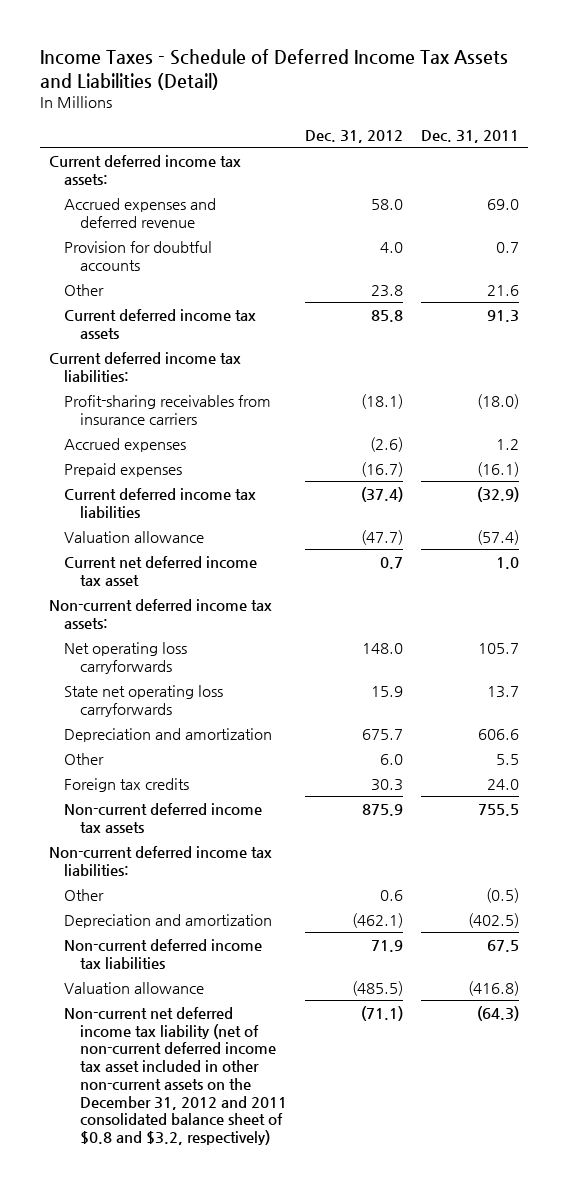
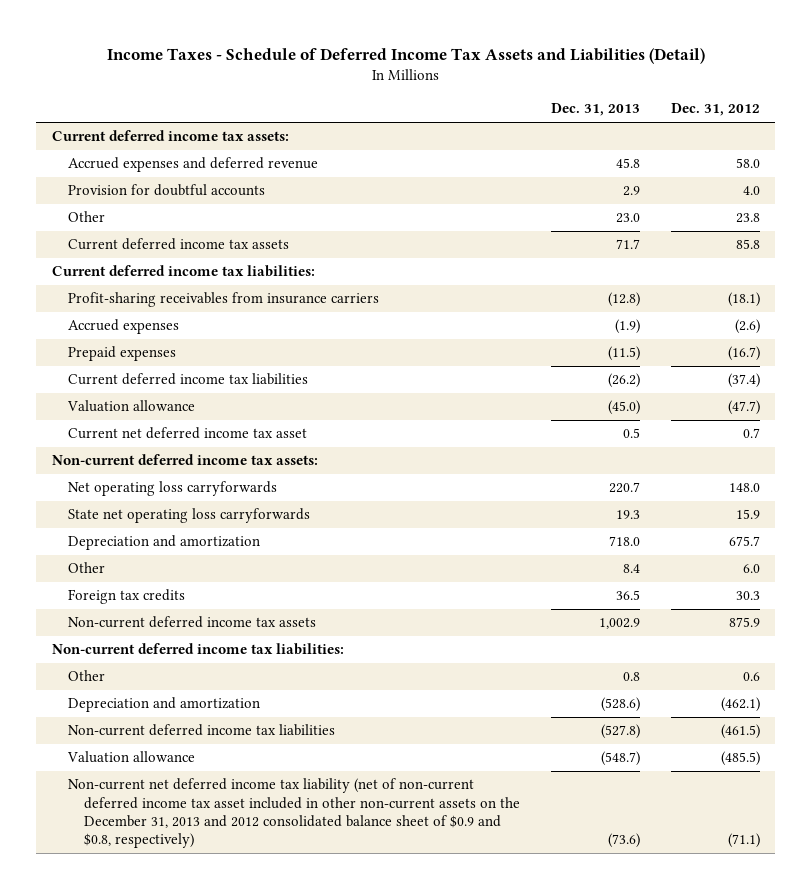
[420,130,519,144] Dec. 31, 2011 -> none
none -> [550,103,640,117] Dec. 31, 2013
[370,939,403,952] 71.9 -> [720,724,760,740] (461.5)
[64,1006,287,1146] Non-current net deferred income tax liability (net of non-current deferred income tax asset included in other non-current assets on the December 31, 2012 and 2011 consolidated balance sheet of $0.8 and $3.2, respectively) -> [67,778,521,849] Non-current net deferred income tax liability (net of non-current deferred income tax asset included in other non-current assets on the December 31, 2013 and 2012 consolidated balance sheet of $0.9 and $0.8, respectively)

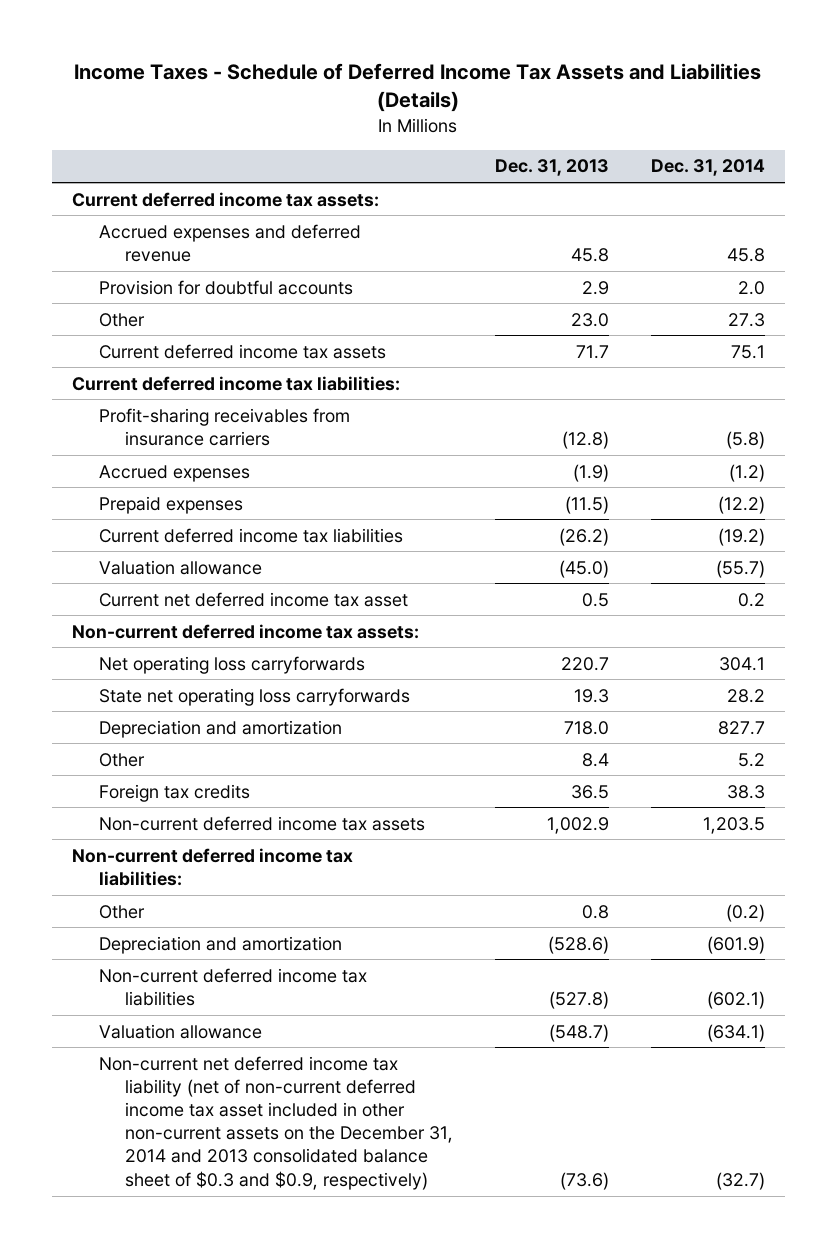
[106,47,705,64] Income Taxes - Schedule of Deferred Income Tax Assets and Liabilities (Detail) -> [74,63,762,113] Income Taxes - Schedule of Deferred Income Tax Assets and Liabilities (Details)
[670,103,760,117] Dec. 31, 2012 -> none
none -> [650,159,765,177] Dec. 31, 2014
[67,778,521,849] Non-current net deferred income tax liability (net of non-current deferred income tax asset included in other non-current assets on the December 31, 2013 and 2012 consolidated balance sheet of $0.9 and $0.8, respectively) -> [98,1055,454,1190] Non-current net deferred income tax liability (net of non-current deferred income tax asset included in other non-current assets on the December 31, 2014 and 2013 consolidated balance sheet of $0.3 and $0.9, respectively)

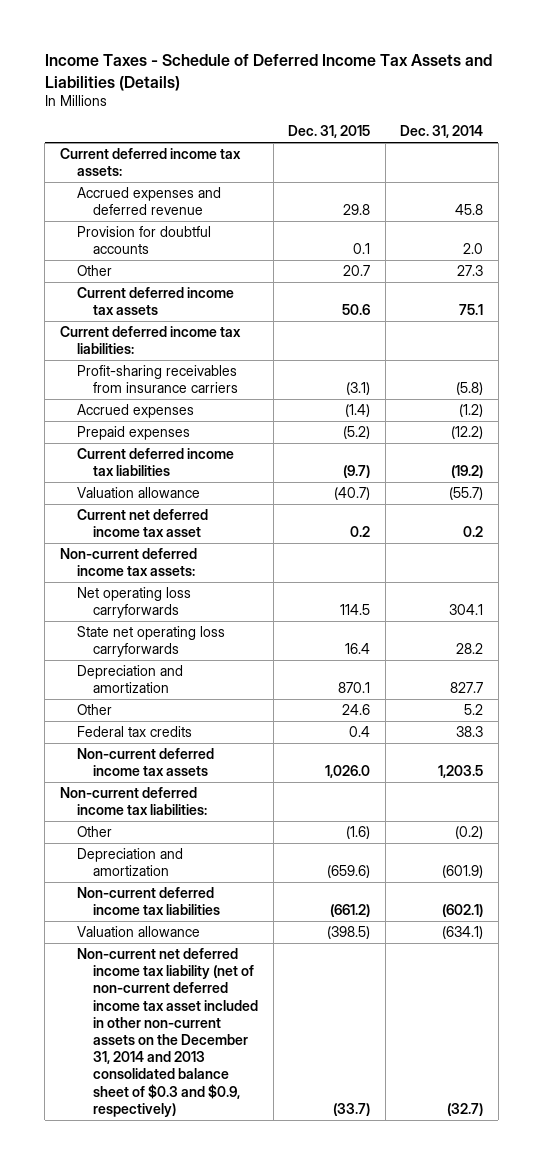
[494,159,609,177] Dec. 31, 2013 -> none
none -> [288,125,371,139] Dec. 31, 2015
[98,783,250,802] Foreign tax credits -> [76,726,192,738] Federal tax credits

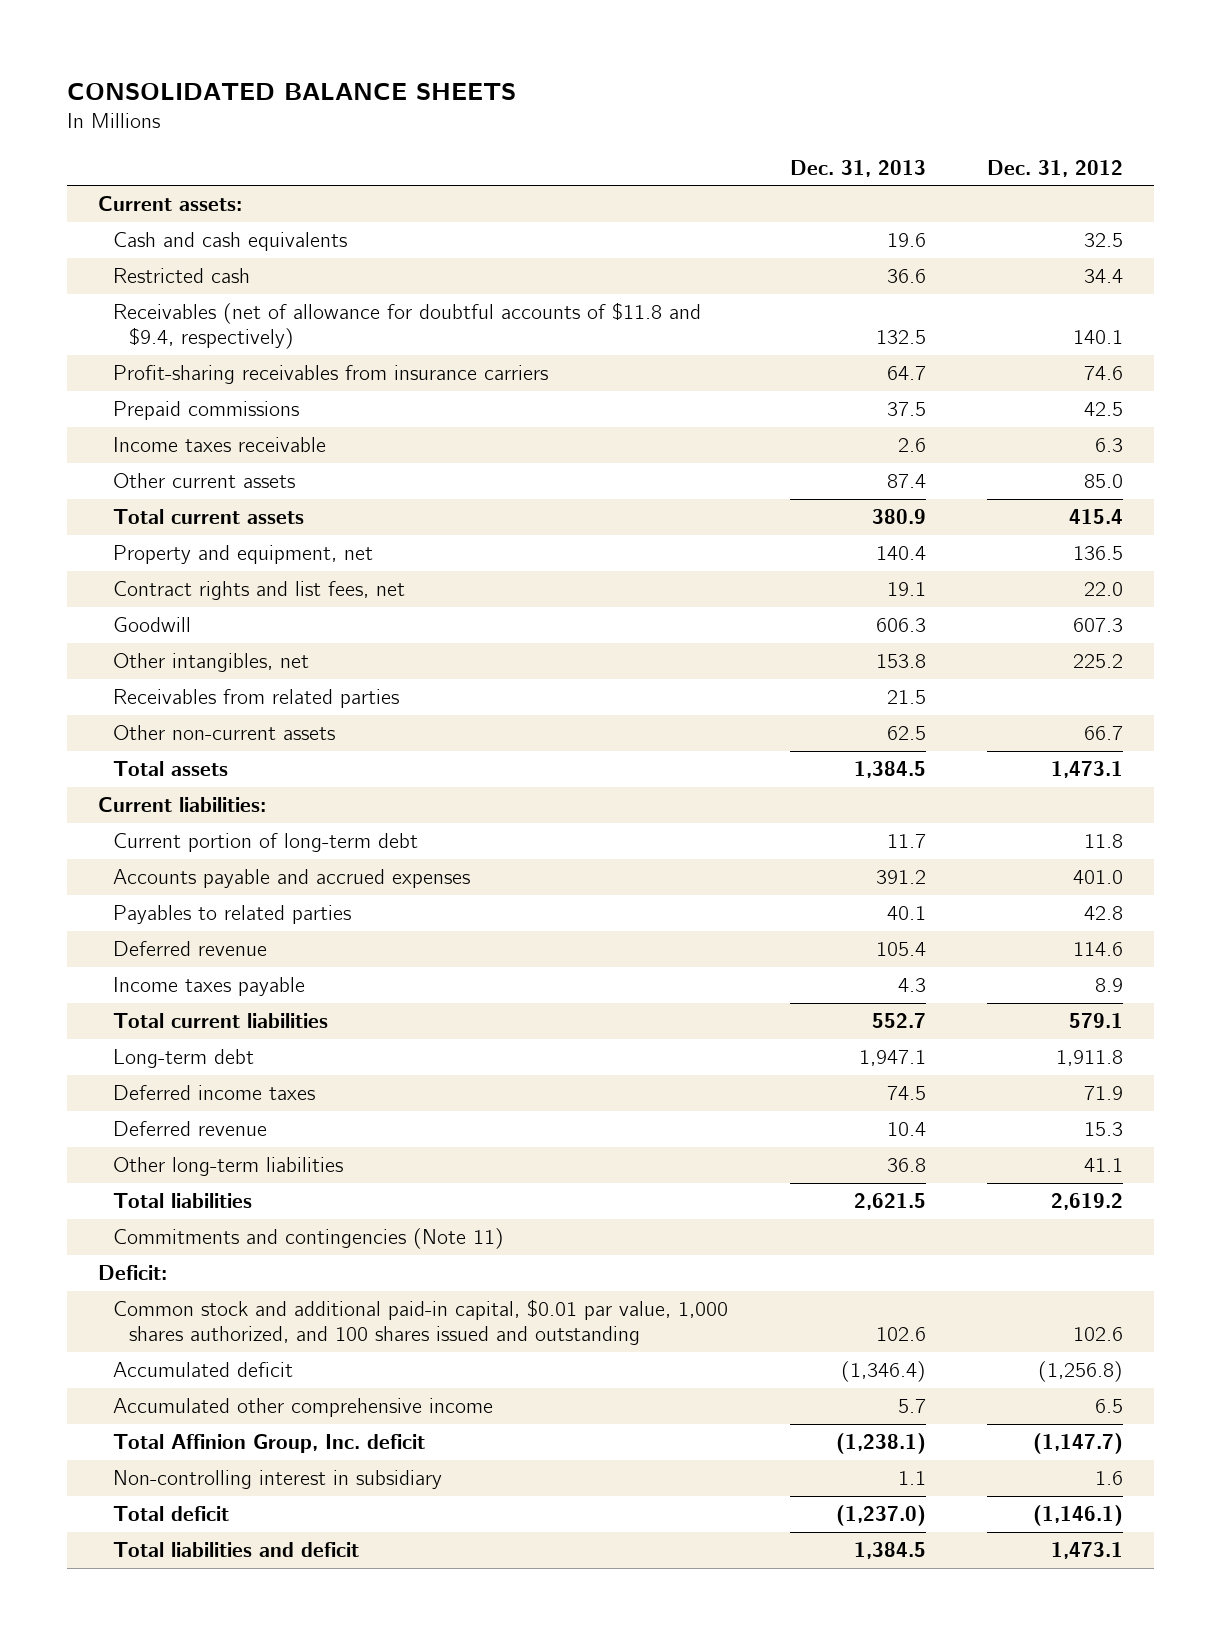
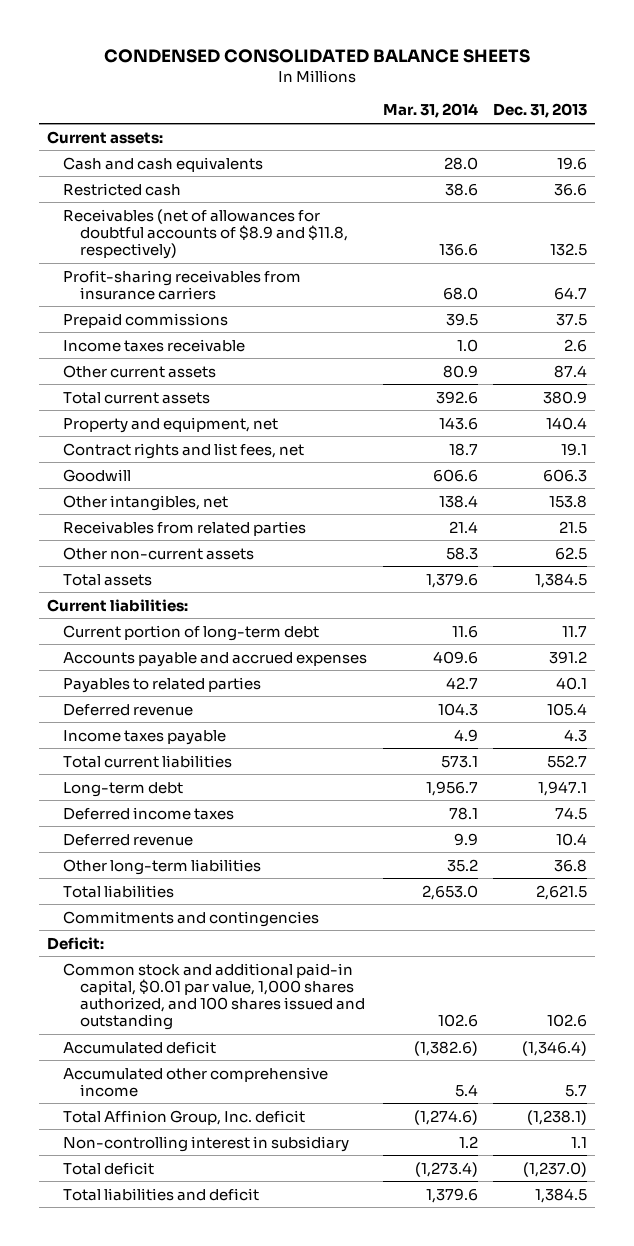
[66,82,516,100] CONSOLIDATED BALANCE SHEETS -> [104,49,531,64] CONDENSED CONSOLIDATED BALANCE SHEETS
[987,159,1124,177] Dec. 31, 2012 -> none
none -> [382,103,478,119] Mar. 31, 2014
[113,302,702,350] Receivables (net of allowance for doubtful accounts of $11.8 and $9.4, respectively) -> [63,208,349,259] Receivables (net of allowances for doubtful accounts of $8.9 and $11.8, respectively)
[113,1228,505,1250] Commitments and contingencies (Note 11) -> [63,910,320,927] Commitments and contingencies

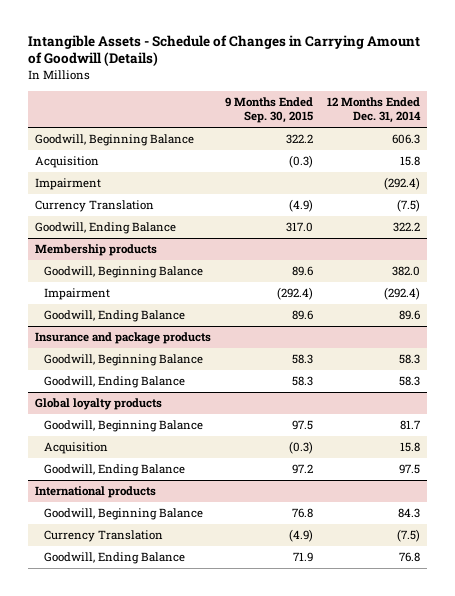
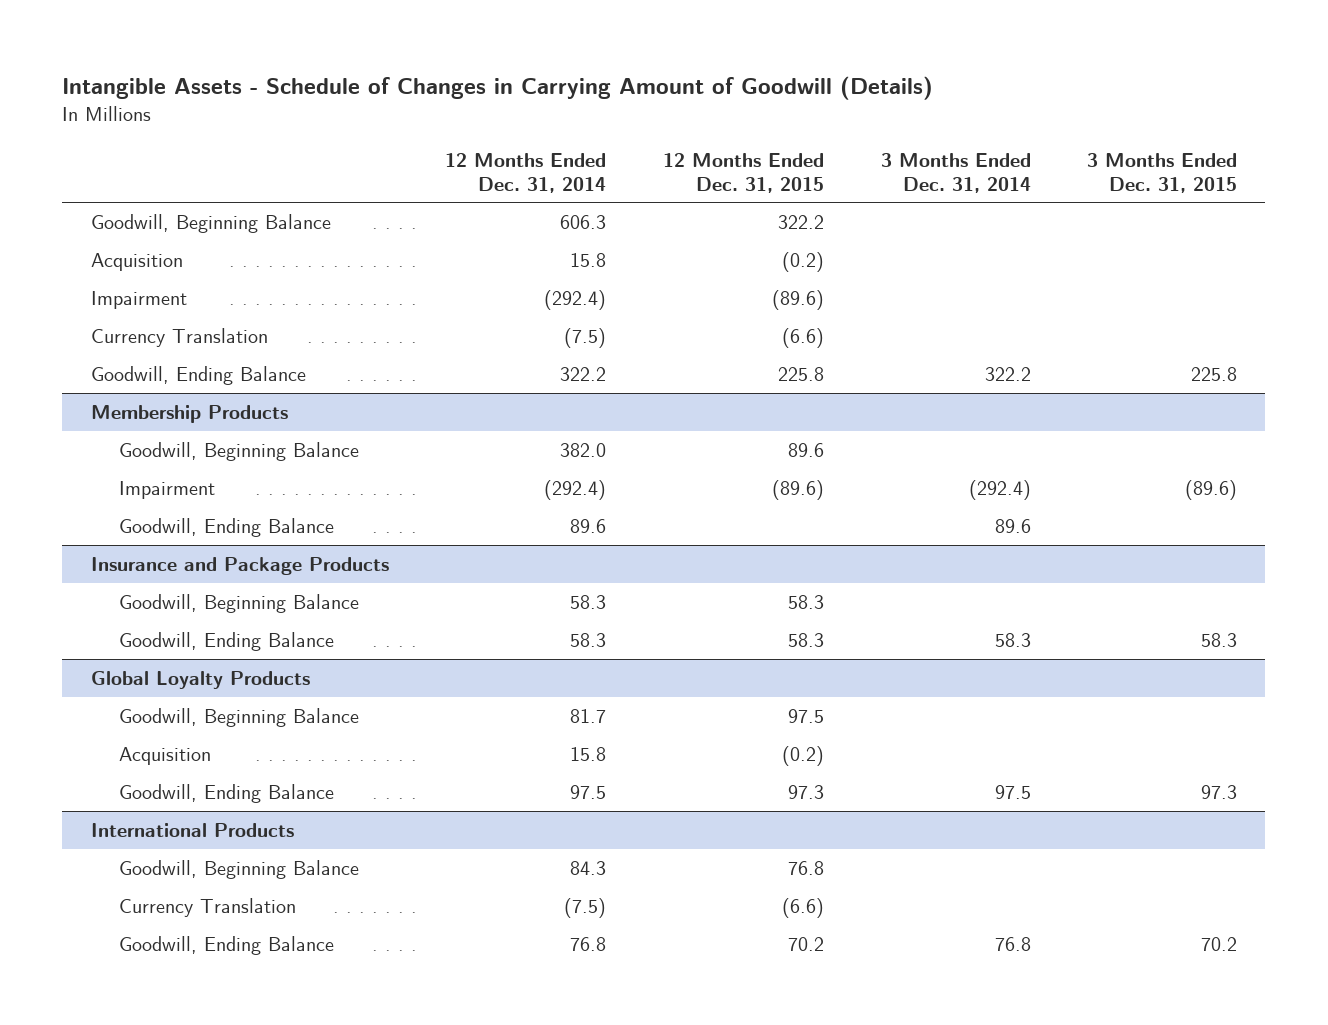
[224,96,313,124] 9 Months Ended Sep. 30, 2015 -> none
none -> [662,153,824,193] 12 Months Ended Dec. 31, 2015
none -> [880,153,1031,193] 3 Months Ended Dec. 31, 2014
none -> [1087,153,1238,193] 3 Months Ended Dec. 31, 2015
[34,243,157,256] Membership products -> [90,404,288,423] Membership Products
[34,331,211,344] Insurance and package products -> [90,556,389,575] Insurance and Package Products
[34,397,162,410] Global loyalty products -> [90,670,310,689] Global Loyalty Products
[34,485,156,498] International products -> [90,822,294,837] International Products

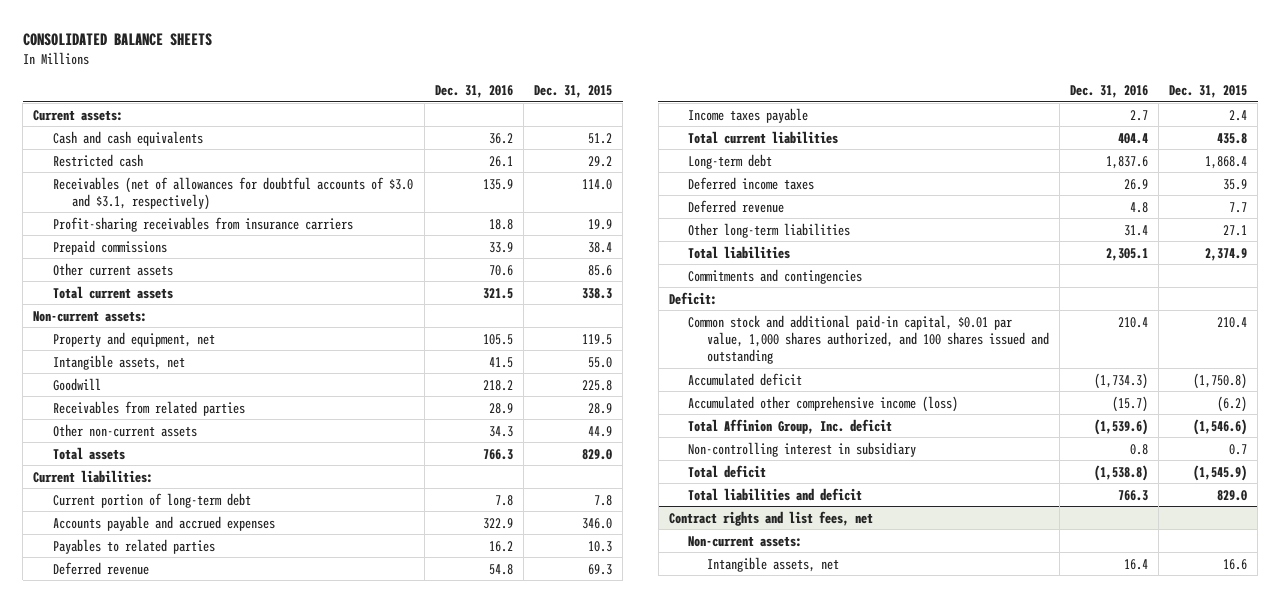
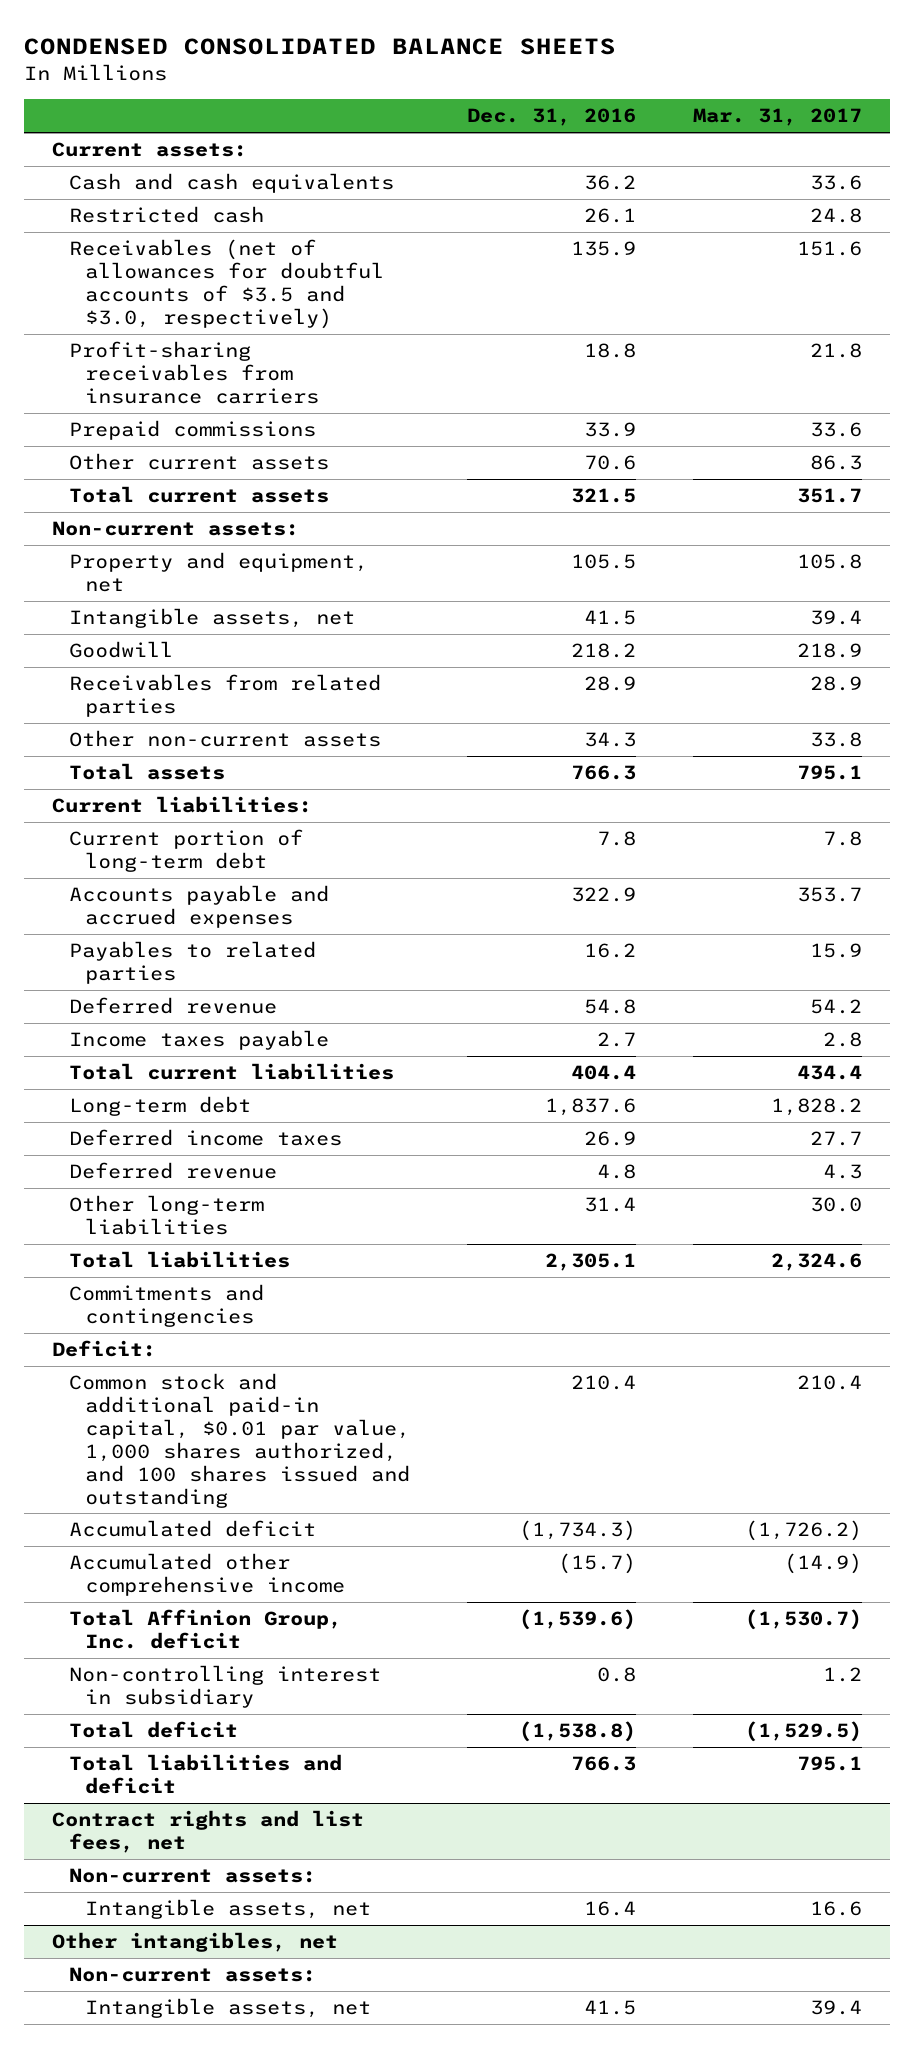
[22,32,212,46] CONSOLIDATED BALANCE SHEETS -> [23,37,616,55] CONDENSED CONSOLIDATED BALANCE SHEETS
[533,84,612,98] Dec. 31, 2015 -> none
none -> [692,108,862,127] Mar. 31, 2017
[52,176,413,210] Receivables (net of allowances for doubtful accounts of $3.0 and $3.1, respectively) -> [68,239,385,329] Receivables (net of allowances for doubtful accounts of $3.5 and $3.0, respectively)
[687,395,958,412] Accumulated other comprehensive income (loss) -> [68,1553,346,1597] Accumulated other comprehensive income
none -> [52,1932,339,1953] Other intangibles, net
none -> [68,1967,316,1983] Non-current assets:
none -> [85,1998,372,2019] Intangible assets, net

